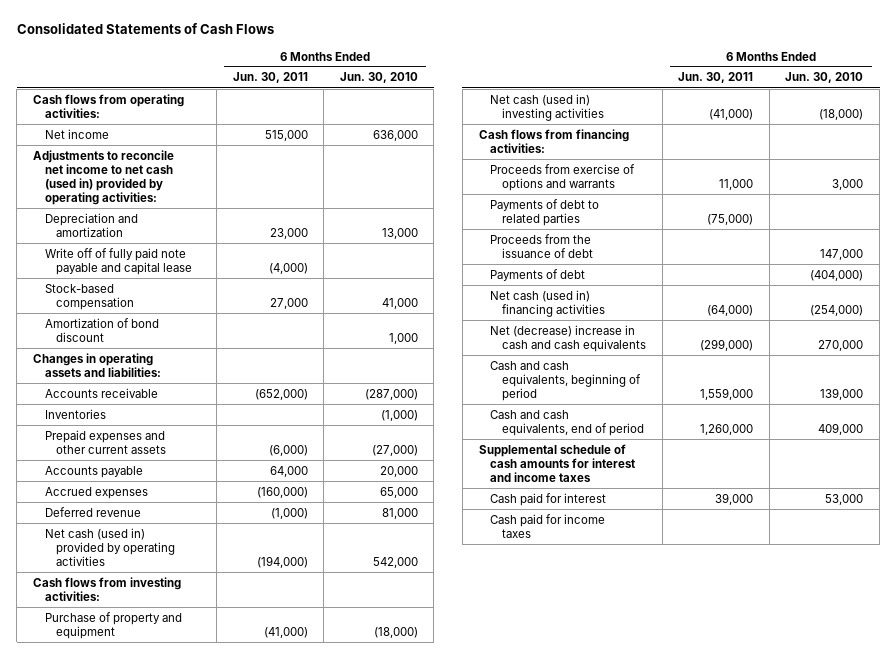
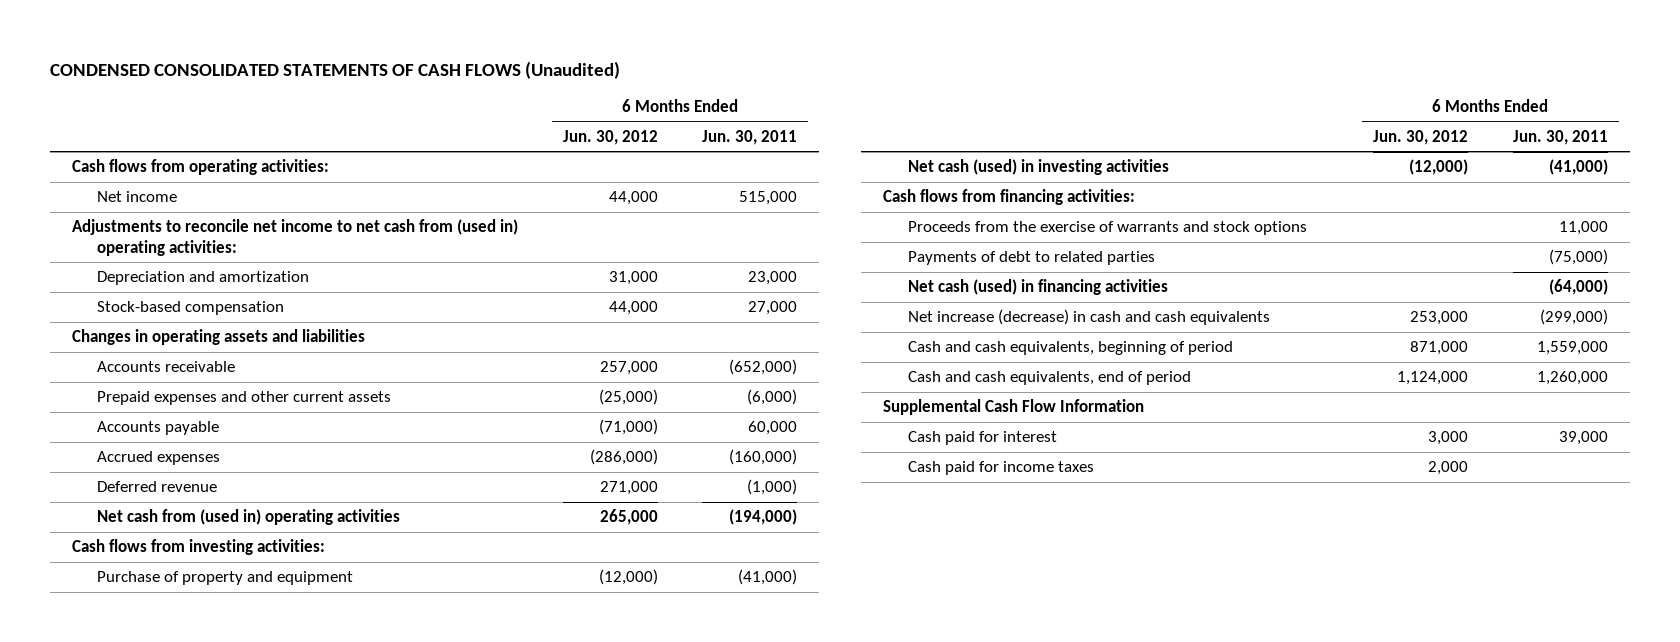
[16,23,274,35] Consolidated Statements of Cash Flows -> [50,60,621,79] CONDENSED CONSOLIDATED STATEMENTS OF CASH FLOWS (Unaudited)
[339,72,418,84] Jun. 30, 2010 -> none
none -> [562,129,658,145] Jun. 30, 2012
[32,149,174,205] Adjustments to reconcile net income to net cash (used in) provided by operating activities: -> [72,219,519,256] Adjustments to reconcile net income to net cash from (used in) operating activities:
[44,247,193,275] Write off of fully paid note payable and capital lease -> none
[44,317,159,342] Amortization of bond discount -> none
[32,352,161,377] Changes in operating assets and liabilities: -> [72,329,366,346] Changes in operating assets and liabilities
[44,408,106,419] Inventories -> none
[269,465,308,477] 64,000 -> [748,421,798,436] 60,000
[44,527,176,566] Net cash (used in) provided by operating activities -> [97,509,401,526] Net cash from (used in) operating activities
[490,93,605,121] Net cash (used in) investing activities -> [907,159,1169,176] Net cash (used) in investing activities
[490,163,636,191] Proceeds from exercise of options and warrants -> [907,221,1307,236] Proceeds from the exercise of warrants and stock options
[490,233,594,258] Proceeds from the issuance of debt -> none
[490,268,586,281] Payments of debt -> none
[490,289,606,317] Net cash (used in) financing activities -> [907,279,1168,296] Net cash (used) in financing activities
[490,324,647,352] Net (decrease) increase in cash and cash equivalents -> [907,309,1270,326] Net increase (decrease) in cash and cash equivalents
[478,443,636,482] Supplemental schedule of cash amounts for interest and income taxes -> [882,399,1144,416] Supplemental Cash Flow Information

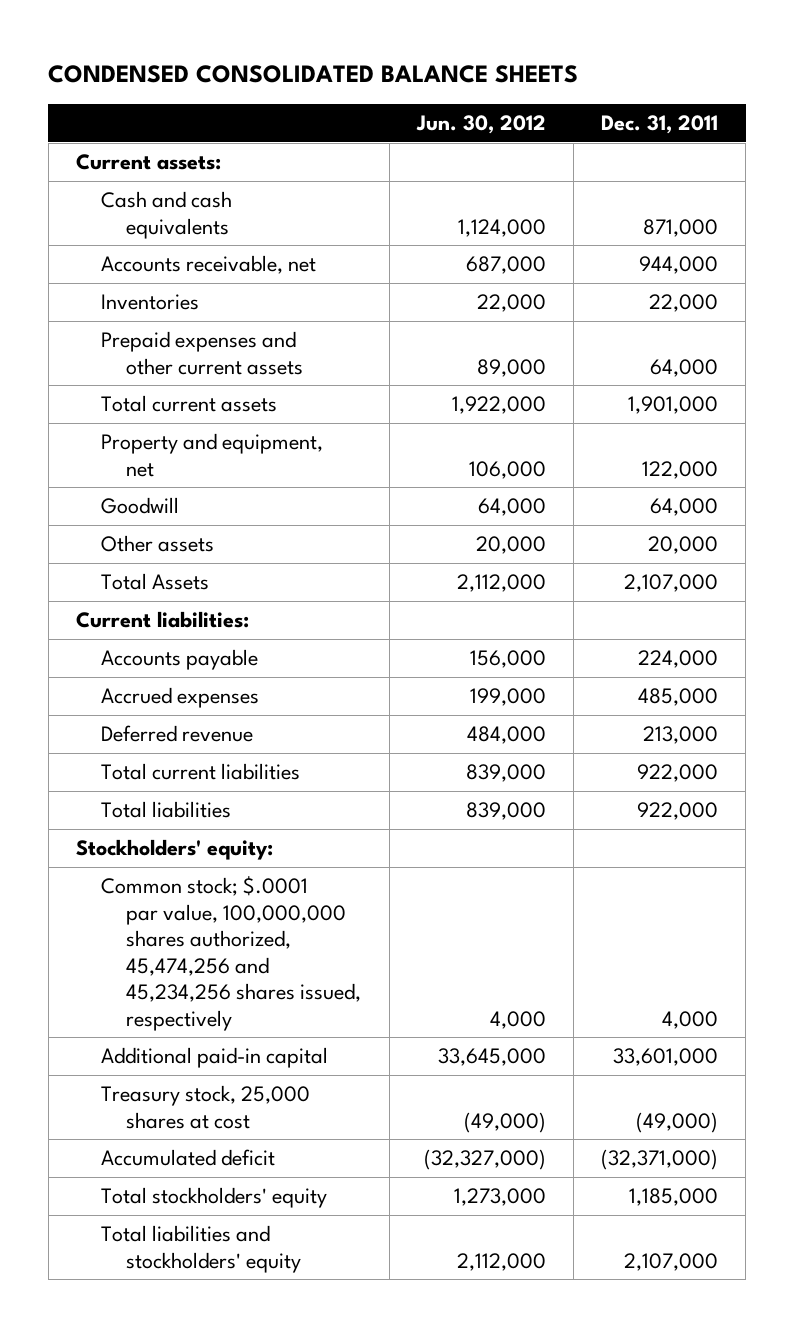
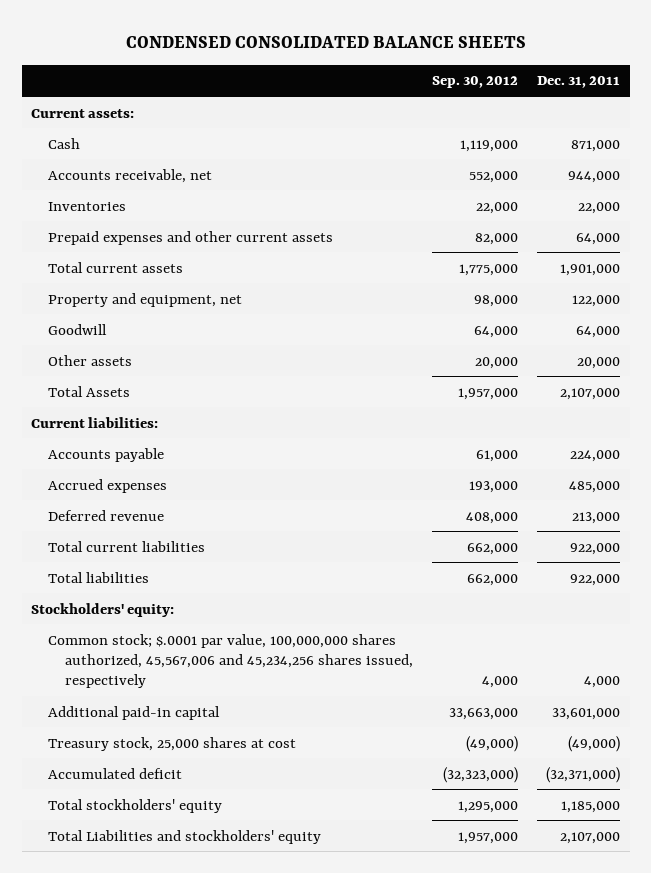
[415,115,546,135] Jun. 30, 2012 -> none
none -> [432,76,519,89] Sep. 30, 2012
[101,191,233,239] Cash and cash equivalents -> [48,137,81,149] Cash
[101,876,362,1031] Common stock; $.0001 par value, 100,000,000 shares authorized, 45,474,256 and 45,234,256 shares issued, respectively -> [48,633,414,689] Common stock; $.0001 par value, 100,000,000 shares authorized, 45,567,006 and 45,234,256 shares issued, respectively
[101,1225,302,1273] Total liabilities and stockholders' equity -> [48,829,322,844] Total Liabilities and stockholders' equity

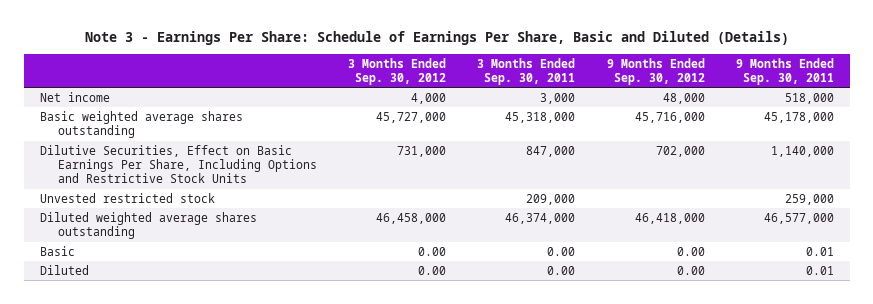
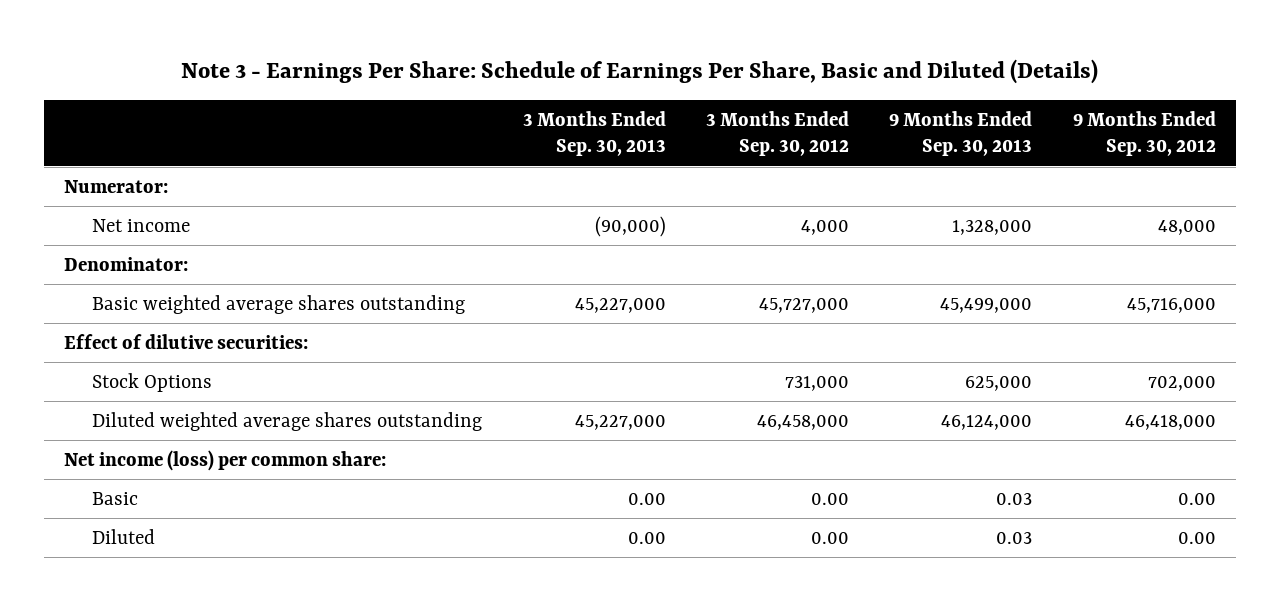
[477,57,576,85] 3 Months Ended Sep. 30, 2011 -> none
[735,57,834,85] 9 Months Ended Sep. 30, 2011 -> none
none -> [522,110,666,157] 3 Months Ended Sep. 30, 2013
none -> [889,110,1033,157] 9 Months Ended Sep. 30, 2013
none -> [64,179,169,193] Numerator:
none -> [64,256,189,271] Denominator:
[39,192,215,203] Unvested restricted stock -> none
none -> [64,333,309,349] Effect of dilutive securities:
[39,144,317,184] Dilutive Securities, Effect on Basic Earnings Per Share, Including Options and Restrictive Stock Units -> [92,372,213,392] Stock Options
none -> [64,449,387,471] Net income (loss) per common share:

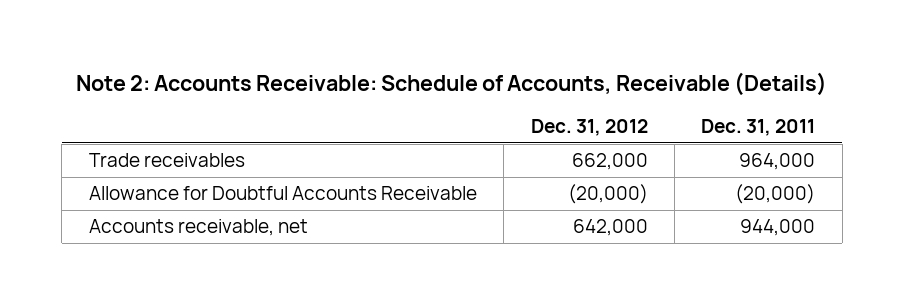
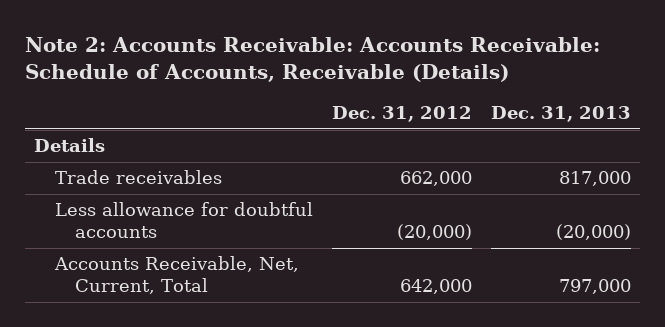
[76,72,828,97] Note 2: Accounts Receivable: Schedule of Accounts, Receivable (Details) -> [24,37,600,83] Note 2: Accounts Receivable: Accounts Receivable: Schedule of Accounts, Receivable (Details)
[701,119,816,137] Dec. 31, 2011 -> none
none -> [490,105,631,122] Dec. 31, 2013
none -> [34,138,106,153] Details
[88,186,477,201] Allowance for Doubtful Accounts Receivable -> [54,202,313,239] Less allowance for doubtful accounts
[88,219,308,237] Accounts receivable, net -> [53,256,299,295] Accounts Receivable, Net, Current, Total

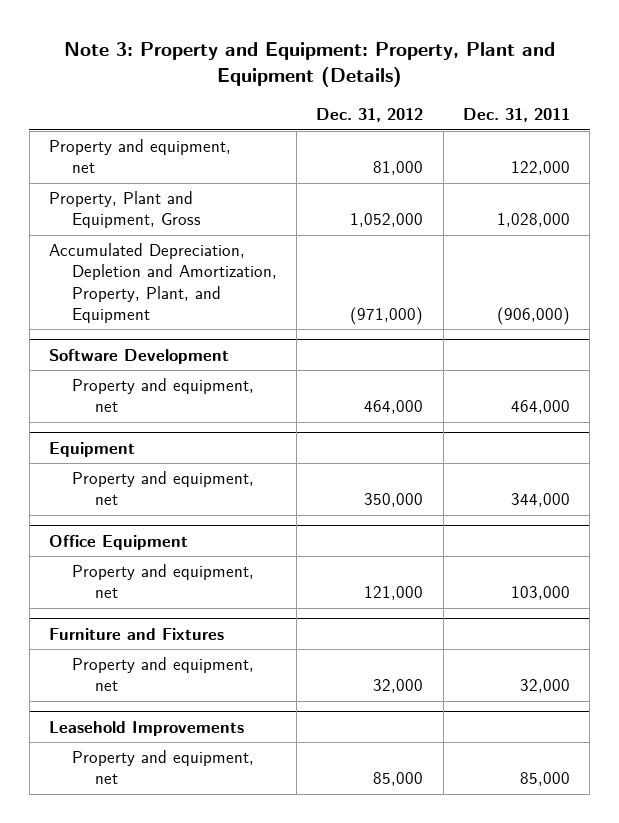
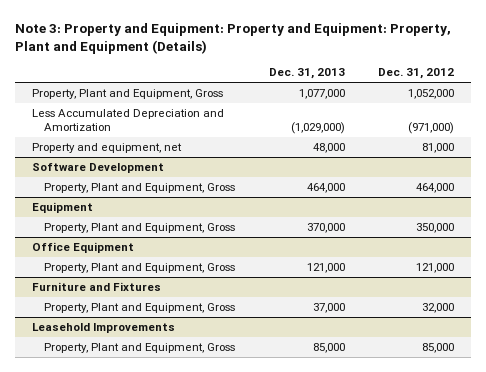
[63,41,555,88] Note 3: Property and Equipment: Property, Plant and Equipment (Details) -> [14,22,451,54] Note 3: Property and Equipment: Property and Equipment: Property, Plant and Equipment (Details)
[463,108,571,123] Dec. 31, 2011 -> none
none -> [268,68,345,80] Dec. 31, 2013
[49,243,277,323] Accumulated Depreciation, Depletion and Amortization, Property, Plant, and Equipment -> [31,109,224,131] Less Accumulated Depreciation and Amortization
[49,139,232,174] Property and equipment, net -> [31,143,182,154] Property and equipment, net
[71,378,254,413] Property and equipment, net -> [43,183,235,194] Property, Plant and Equipment, Gross
[71,471,254,506] Property and equipment, net -> [43,223,235,234] Property, Plant and Equipment, Gross
[71,564,254,599] Property and equipment, net -> [43,263,235,274] Property, Plant and Equipment, Gross
[71,657,254,692] Property and equipment, net -> [43,303,235,314] Property, Plant and Equipment, Gross
[71,750,254,785] Property and equipment, net -> [43,343,235,354] Property, Plant and Equipment, Gross

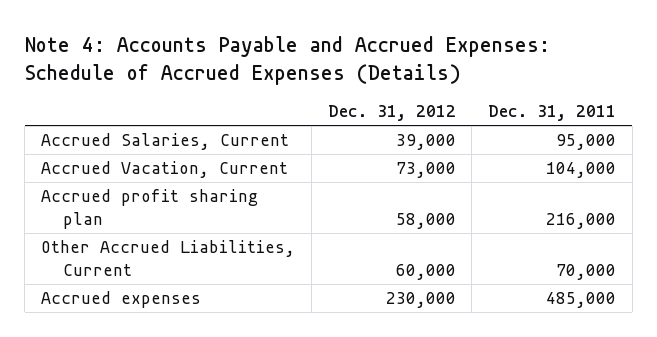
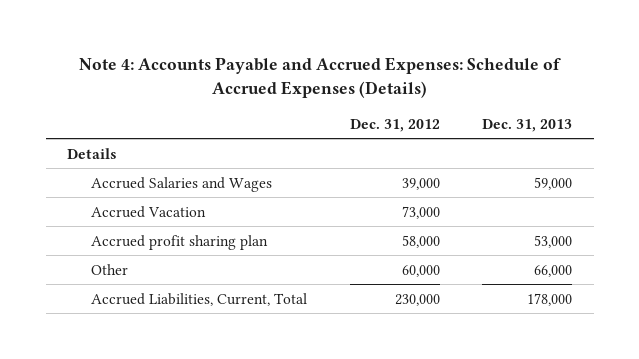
[488,105,617,122] Dec. 31, 2011 -> none
none -> [482,118,573,132] Dec. 31, 2013
none -> [66,147,117,159] Details
[41,133,290,151] Accrued Salaries, Current -> [91,176,273,192] Accrued Salaries and Wages
[41,161,289,179] Accrued Vacation, Current -> [91,205,207,218] Accrued Vacation
[41,240,296,276] Other Accrued Liabilities, Current -> [91,263,129,275] Other
[41,291,202,309] Accrued expenses -> [91,292,308,306] Accrued Liabilities, Current, Total

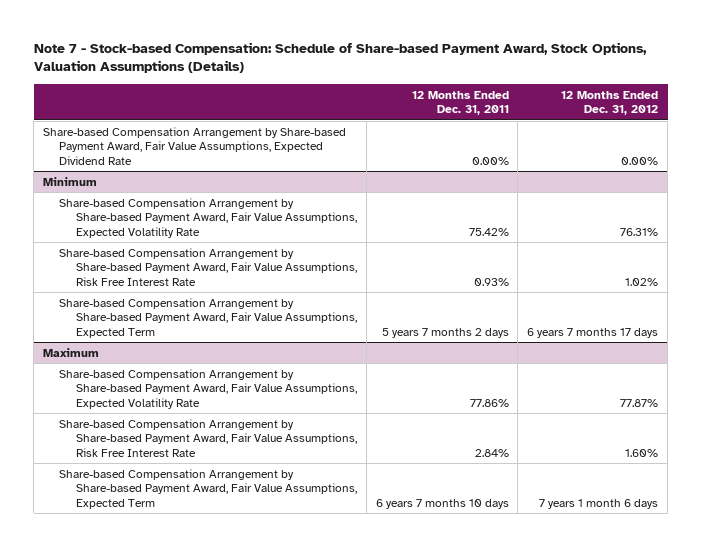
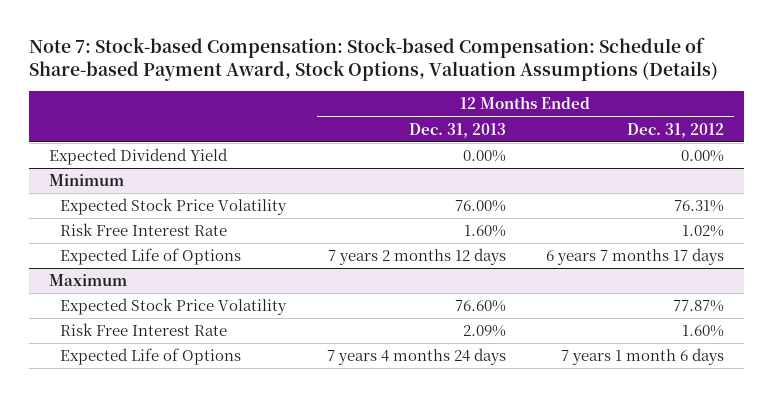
[33,41,647,74] Note 7 - Stock-based Compensation: Schedule of Share-based Payment Award, Stock Options, Valuation Assumptions (Details) -> [29,36,719,82] Note 7: Stock-based Compensation: Stock-based Compensation: Schedule of Share-based Payment Award, Stock Options, Valuation Assumptions (Details)
[411,90,509,115] 12 Months Ended Dec. 31, 2011 -> none
none -> [408,122,506,138] Dec. 31, 2013
[42,126,346,165] Share-based Compensation Arrangement by Share-based Payment Award, Fair Value Assumptions, Expected Dividend Rate -> [49,148,229,166] Expected Dividend Yield
[59,197,357,238] Share-based Compensation Arrangement by Share-based Payment Award, Fair Value Assumptions, Expected Volatility Rate -> [60,198,288,216] Expected Stock Price Volatility
[59,247,357,286] Share-based Compensation Arrangement by Share-based Payment Award, Fair Value Assumptions, Risk Free Interest Rate -> [60,223,228,237] Risk Free Interest Rate
[59,297,357,338] Share-based Compensation Arrangement by Share-based Payment Award, Fair Value Assumptions, Expected Term -> [60,248,242,266] Expected Life of Options
[59,368,357,409] Share-based Compensation Arrangement by Share-based Payment Award, Fair Value Assumptions, Expected Volatility Rate -> [60,298,288,316] Expected Stock Price Volatility
[59,418,357,457] Share-based Compensation Arrangement by Share-based Payment Award, Fair Value Assumptions, Risk Free Interest Rate -> [60,323,228,337] Risk Free Interest Rate
[59,468,357,509] Share-based Compensation Arrangement by Share-based Payment Award, Fair Value Assumptions, Expected Term -> [60,348,242,366] Expected Life of Options

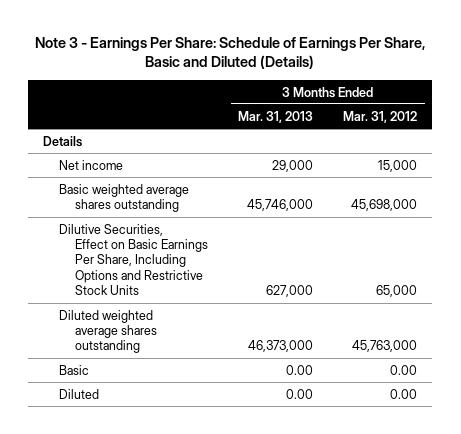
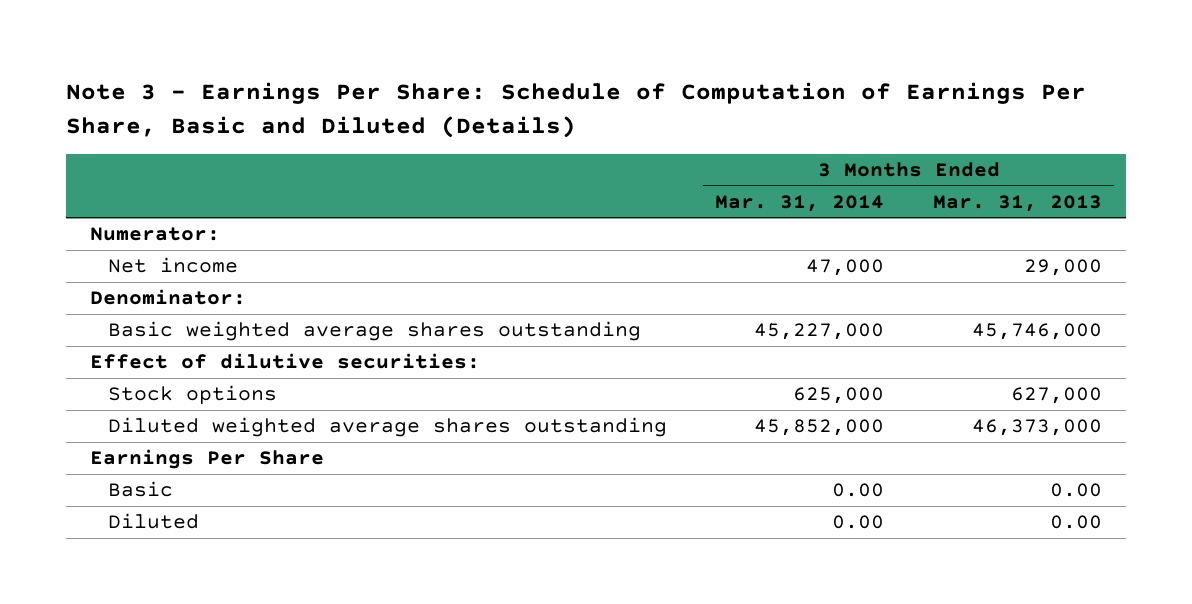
[35,36,426,70] Note 3 - Earnings Per Share: Schedule of Earnings Per Share, Basic and Diluted (Details) -> [66,82,1087,138] Note 3 - Earnings Per Share: Schedule of Computation of Earnings Per Share, Basic and Diluted (Details)
[343,110,418,123] Mar. 31, 2012 -> none
none -> [715,194,885,212] Mar. 31, 2014
[43,135,83,147] Details -> none
none -> [90,227,221,242] Numerator:
none -> [90,289,247,306] Denominator:
none -> [90,353,481,370] Effect of dilutive securities:
[59,223,209,296] Dilutive Securities, Effect on Basic Earnings Per Share, Including Options and Restrictive Stock Units -> [107,385,277,406] Stock options
none -> [90,449,325,470] Earnings Per Share

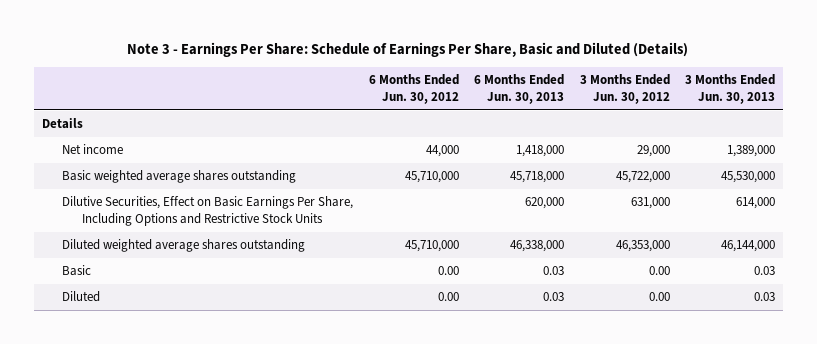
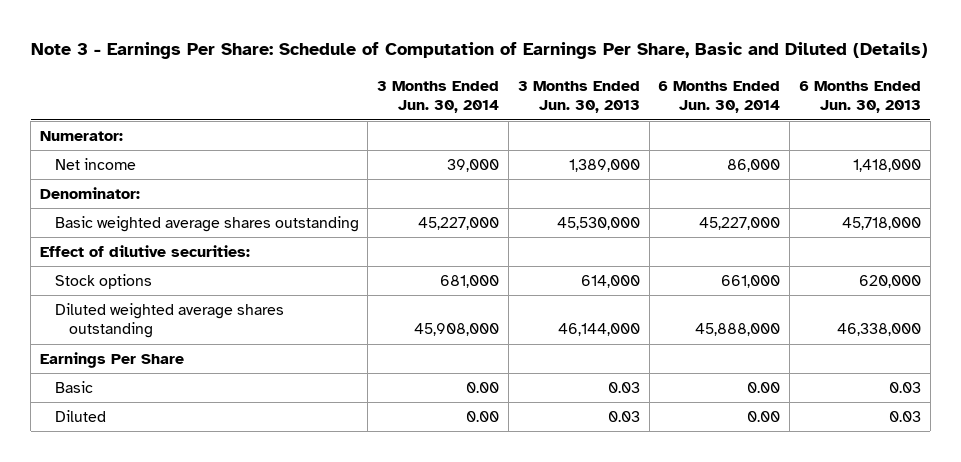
[127,41,689,57] Note 3 - Earnings Per Share: Schedule of Earnings Per Share, Basic and Diluted (Details) -> [30,42,928,60] Note 3 - Earnings Per Share: Schedule of Computation of Earnings Per Share, Basic and Diluted (Details)
[368,74,459,104] 6 Months Ended Jun. 30, 2012 -> none
[579,74,670,104] 3 Months Ended Jun. 30, 2012 -> none
none -> [377,80,500,114] 3 Months Ended Jun. 30, 2014
none -> [658,80,781,114] 6 Months Ended Jun. 30, 2014
[41,118,83,130] Details -> none
none -> [40,130,124,141] Numerator:
none -> [40,186,141,199] Denominator:
none -> [40,244,251,257] Effect of dilutive securities:
[62,196,354,226] Dilutive Securities, Effect on Basic Earnings Per Share, Including Options and Restrictive Stock Units -> [54,273,152,289] Stock options
none -> [40,351,185,368] Earnings Per Share

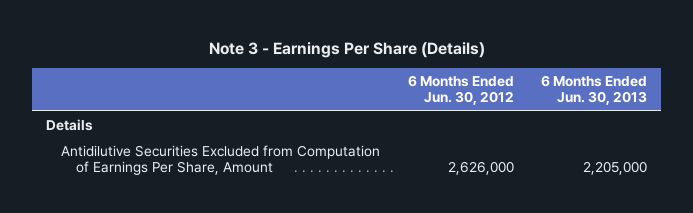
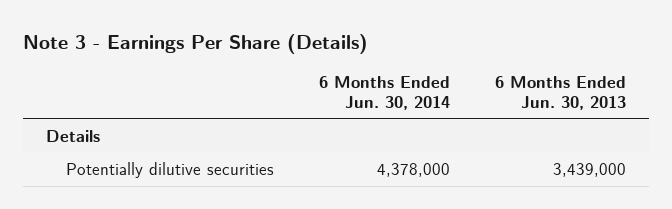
[407,74,514,106] 6 Months Ended Jun. 30, 2012 -> none
none -> [319,76,451,111] 6 Months Ended Jun. 30, 2014
[61,145,381,176] Antidilutive Securities Excluded from Computation of Earnings Per Share, Amount -> none
none -> [65,162,274,179] Potentially dilutive securities

